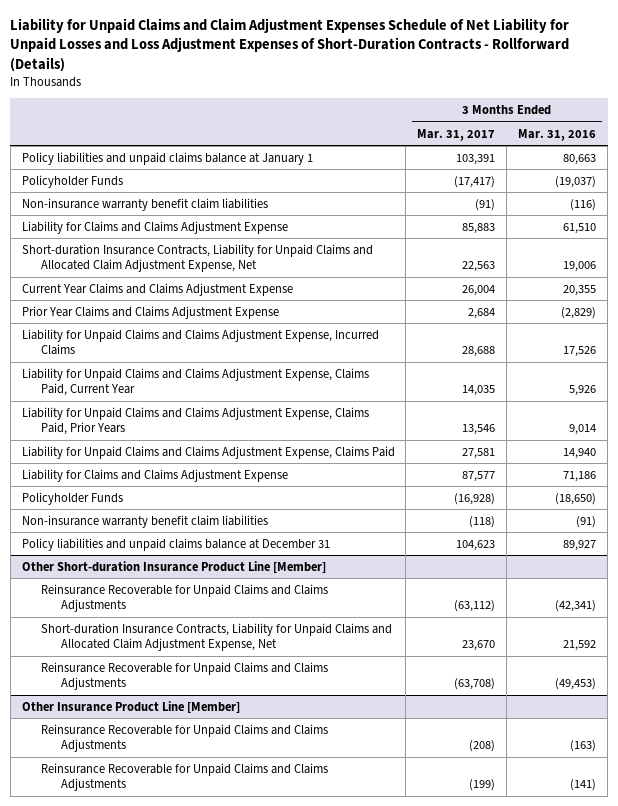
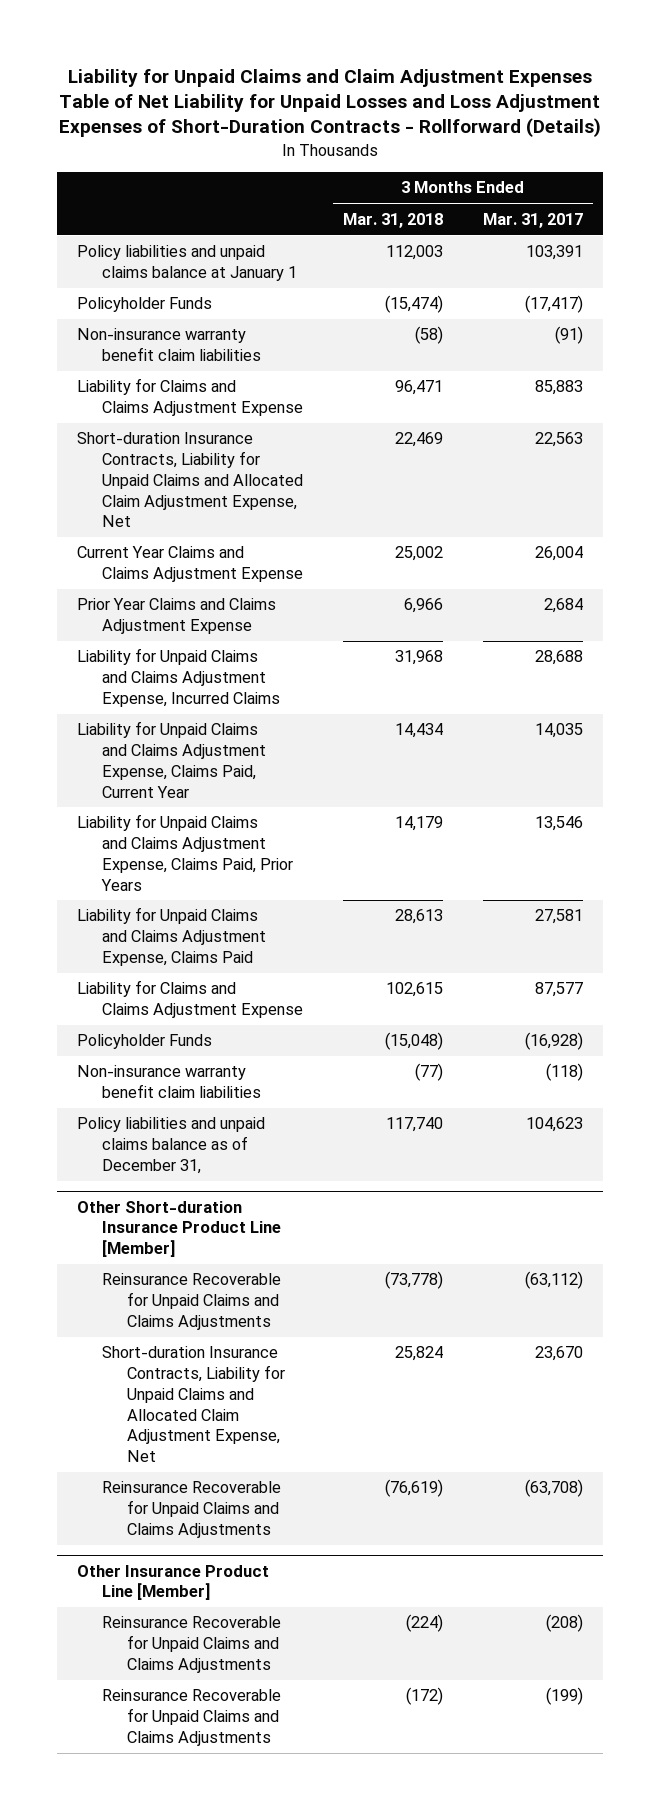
[10,17,570,72] Liability for Unpaid Claims and Claim Adjustment Expenses Schedule of Net Liability for Unpaid Losses and Loss Adjustment Expenses of Short-Duration Contracts - Rollforward (Details) -> [58,68,601,138] Liability for Unpaid Claims and Claim Adjustment Expenses Table of Net Liability for Unpaid Losses and Loss Adjustment Expenses of Short-Duration Contracts - Rollforward (Details)
[518,128,597,141] Mar. 31, 2016 -> none
none -> [343,212,444,228] Mar. 31, 2018
[21,537,330,551] Policy liabilities and unpaid claims balance at December 31 -> [77,1117,266,1174] Policy liabilities and unpaid claims balance as of December 31,

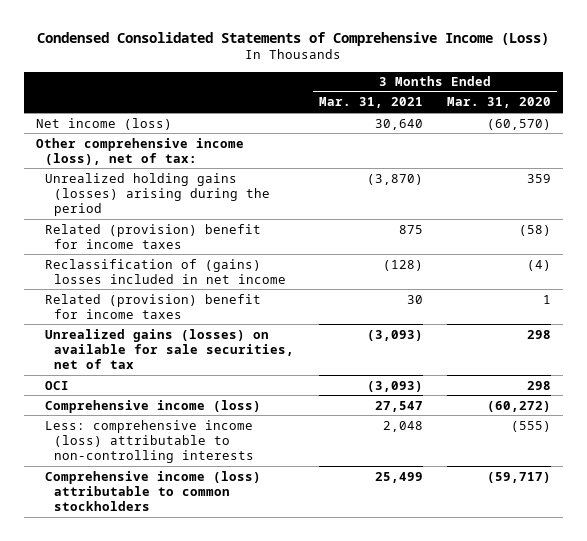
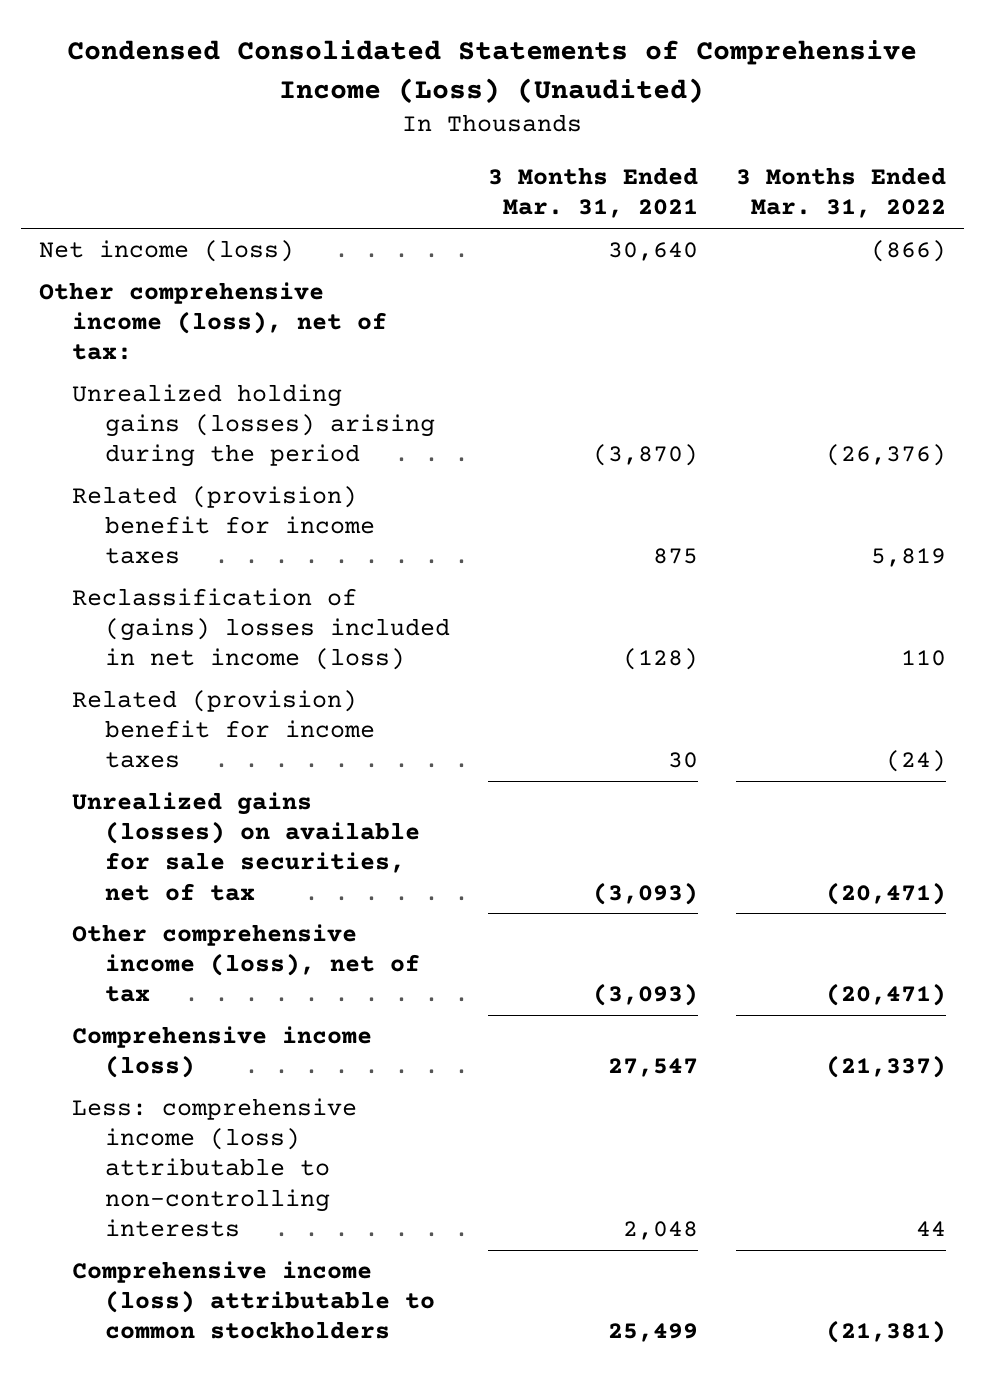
[37,31,550,46] Condensed Consolidated Statements of Comprehensive Income (Loss) -> [67,40,918,104] Condensed Consolidated Statements of Comprehensive Income (Loss) (Unaudited)
[446,97,551,109] Mar. 31, 2020 -> none
none -> [735,167,946,219] 3 Months Ended Mar. 31, 2022
[45,258,287,284] Reclassification of (gains) losses included in net income -> [72,588,451,671] Reclassification of (gains) losses included in net income (loss)
[45,380,70,390] OCI -> [72,924,421,1003] Other comprehensive income (loss), net of tax

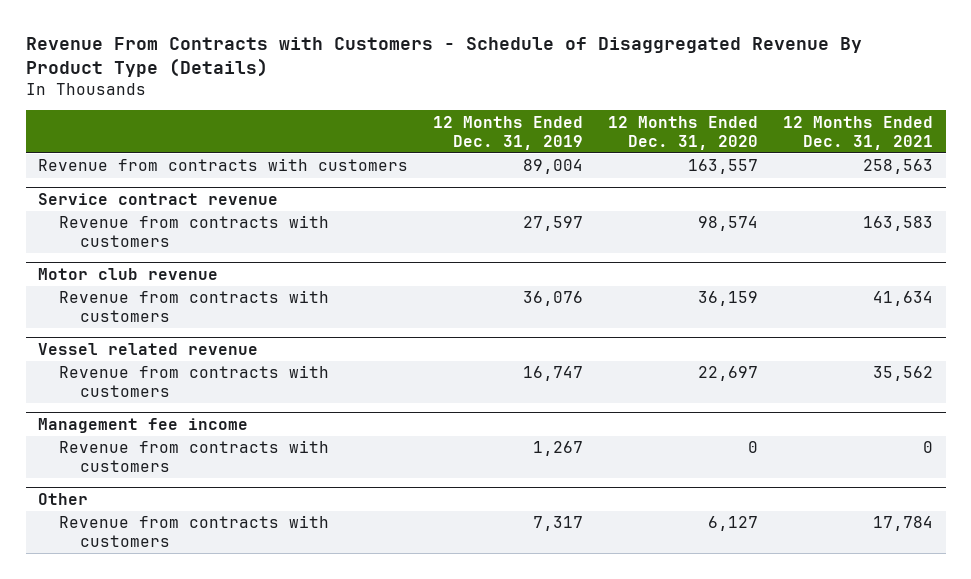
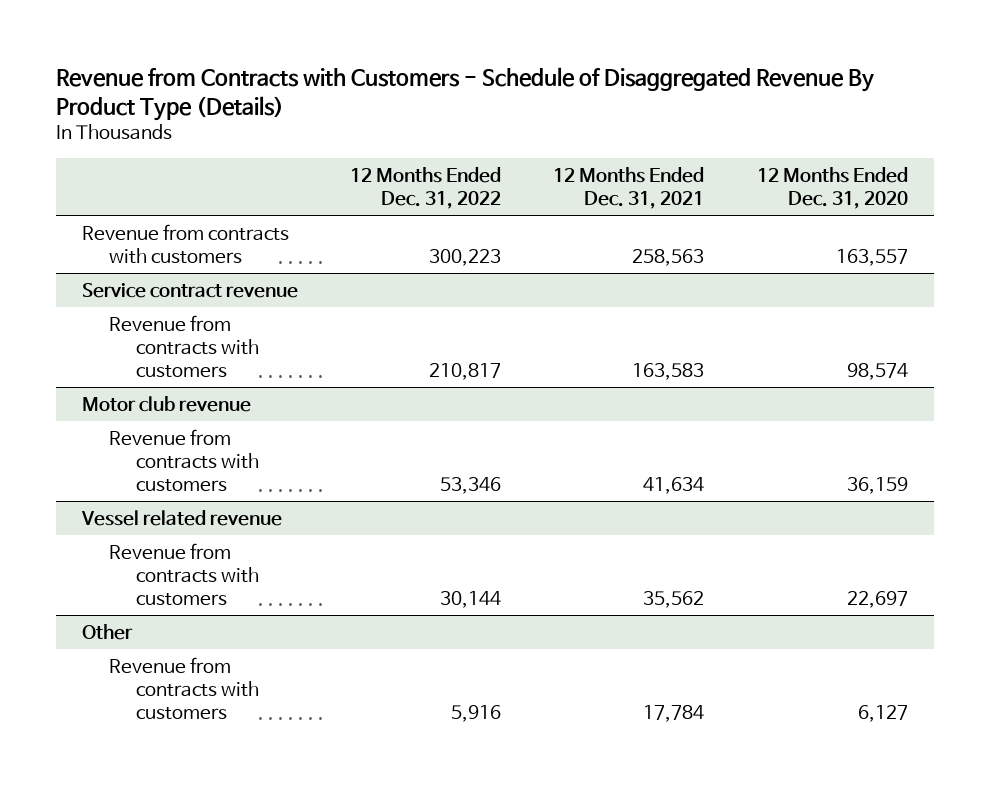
[25,36,862,77] Revenue From Contracts with Customers - Schedule of Disaggregated Revenue By Product Type (Details) -> [55,67,874,122] Revenue from Contracts with Customers - Schedule of Disaggregated Revenue By Product Type (Details)
[433,115,584,150] 12 Months Ended Dec. 31, 2019 -> none
none -> [350,166,502,209] 12 Months Ended Dec. 31, 2022
[38,417,249,433] Management fee income -> none
[59,440,330,473] Revenue from contracts with customers -> none

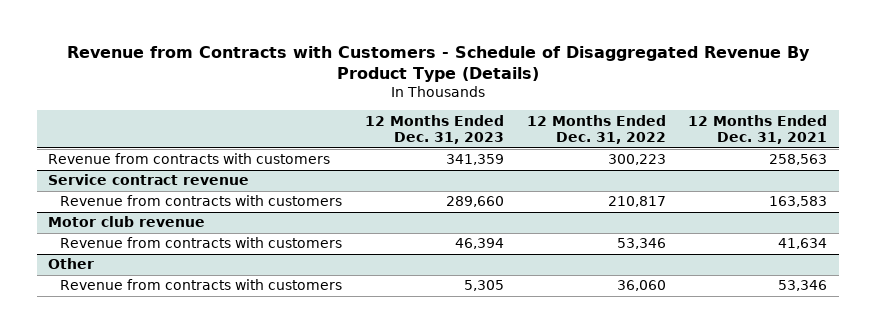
[756,166,908,209] 12 Months Ended Dec. 31, 2020 -> none
none -> [364,114,504,145] 12 Months Ended Dec. 31, 2023
[81,509,283,526] Vessel related revenue -> none
[109,542,260,606] Revenue from contracts with customers -> none
[451,704,502,722] 5,916 -> [616,280,666,292] 36,060
[643,704,705,722] 17,784 -> [778,280,828,292] 53,346

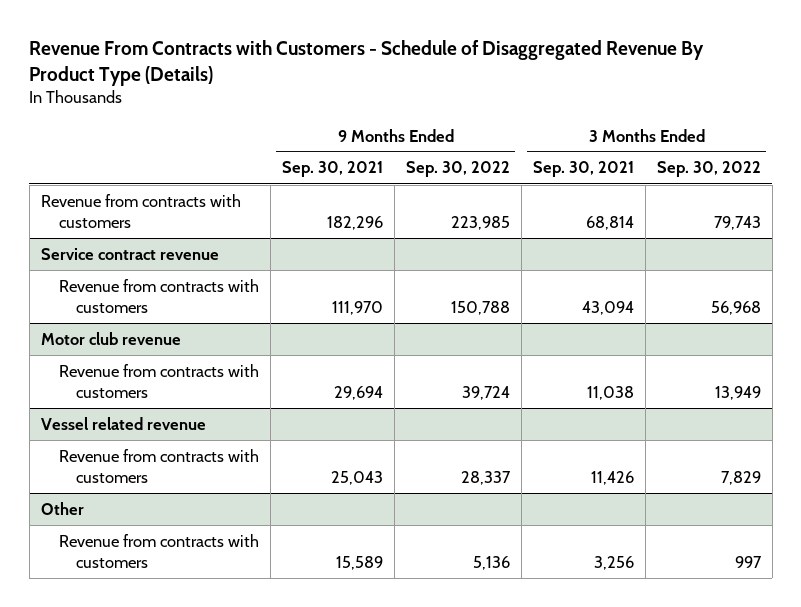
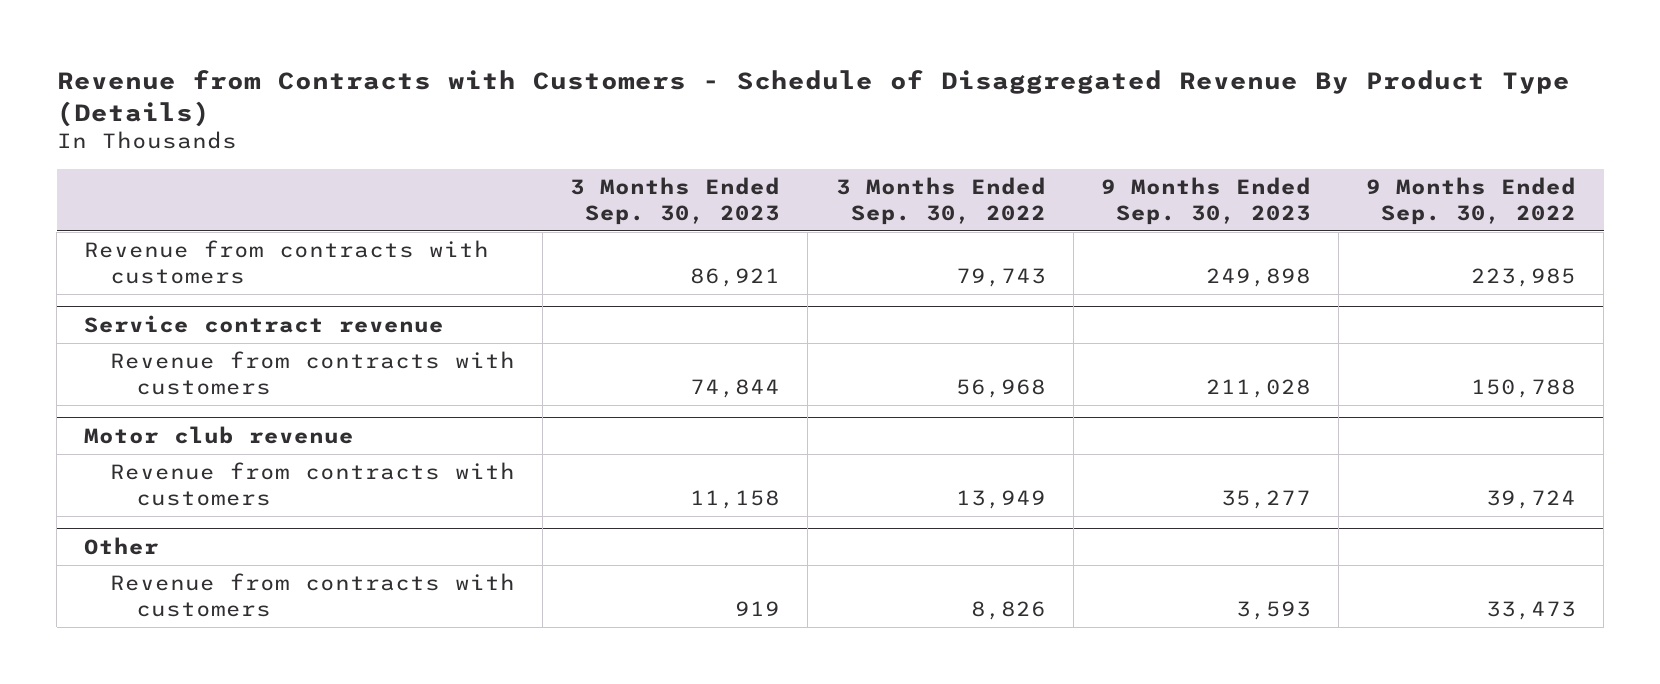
[29,40,705,86] Revenue From Contracts with Customers - Schedule of Disaggregated Revenue By Product Type (Details) -> [56,69,1570,127] Revenue from Contracts with Customers - Schedule of Disaggregated Revenue By Product Type (Details)
[281,161,383,178] Sep. 30, 2021 -> none
[532,161,634,178] Sep. 30, 2021 -> none
none -> [570,177,781,225] 3 Months Ended Sep. 30, 2023
none -> [1100,177,1311,225] 9 Months Ended Sep. 30, 2023
[40,416,206,430] Vessel related revenue -> none
[58,448,259,484] Revenue from contracts with customers -> none
[472,556,510,571] 5,136 -> [1485,600,1576,620] 33,473
[734,556,762,569] 997 -> [970,600,1046,620] 8,826

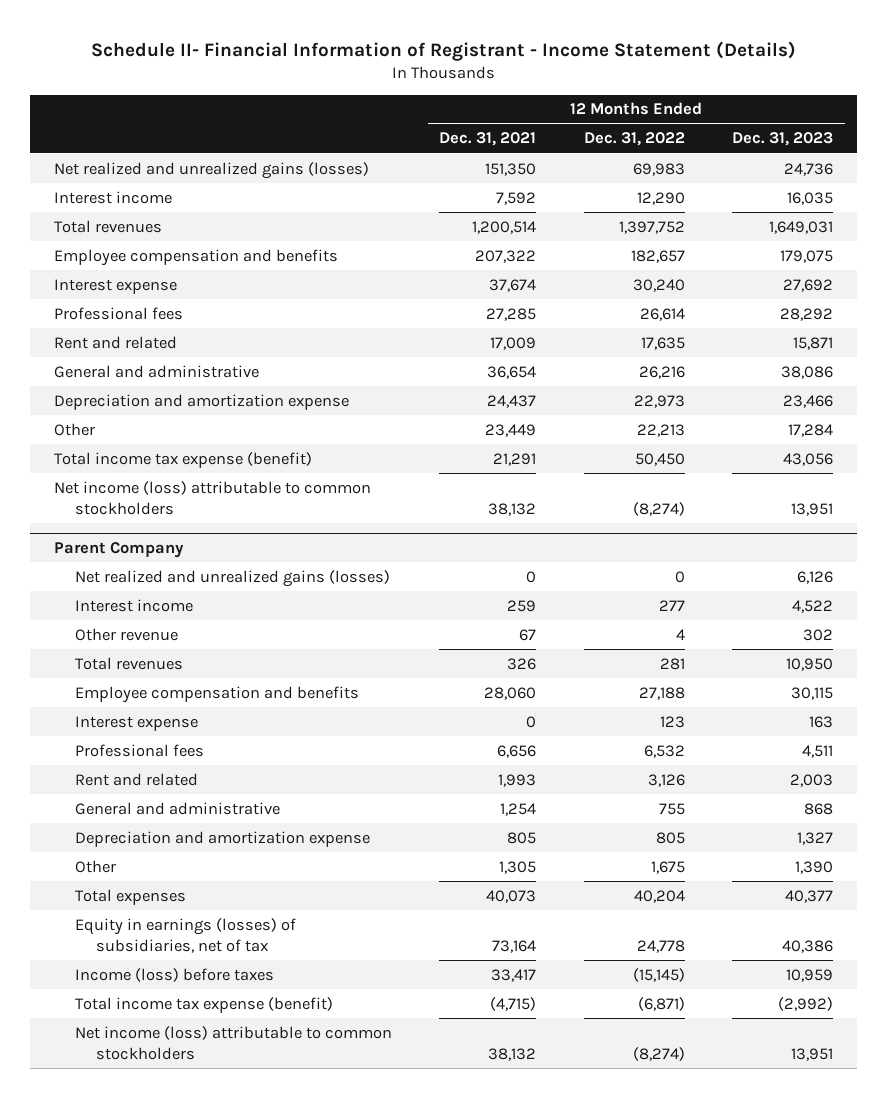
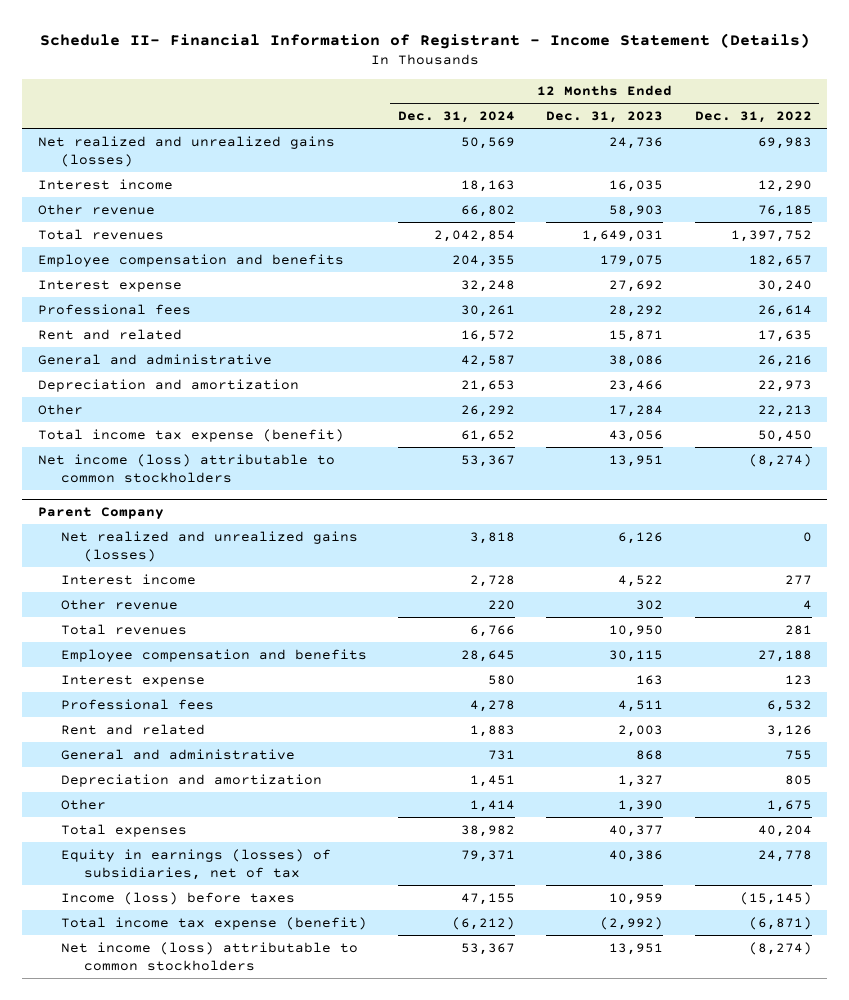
[439,132,537,147] Dec. 31, 2021 -> none
none -> [398,111,516,124] Dec. 31, 2024
none -> [37,203,155,215] Other revenue
[53,393,349,410] Depreciation and amortization expense -> [37,378,299,392] Depreciation and amortization
[75,830,371,847] Depreciation and amortization expense -> [60,773,322,787] Depreciation and amortization

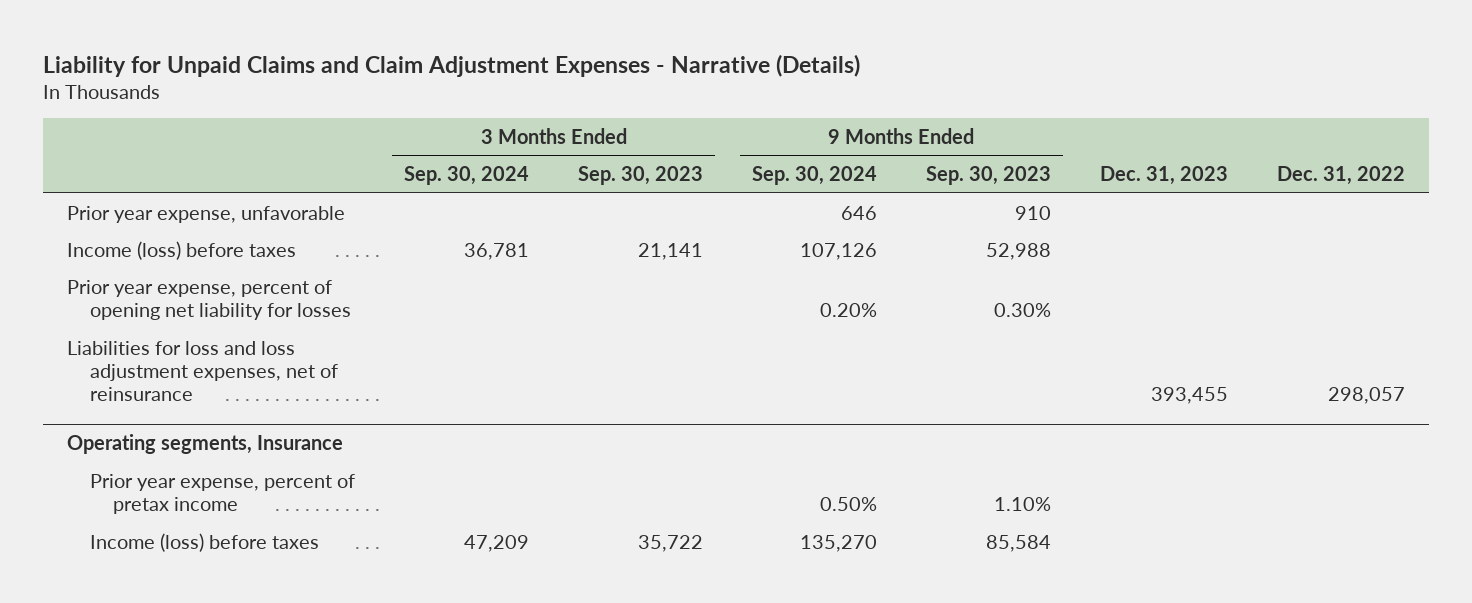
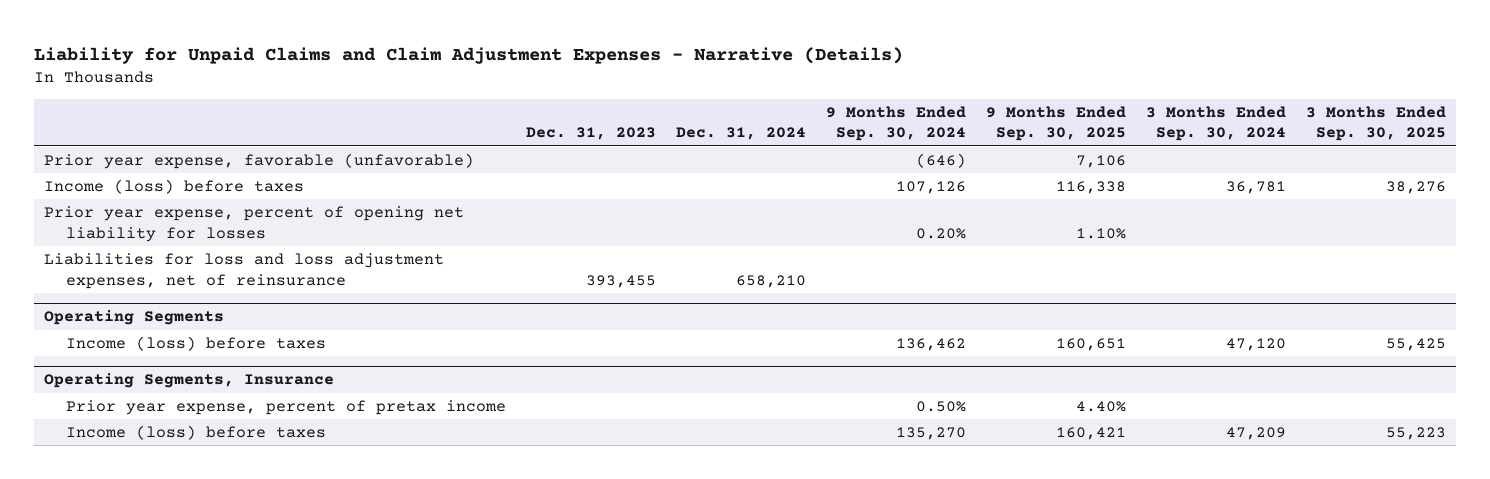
[578,165,704,185] Sep. 30, 2023 -> none
[925,165,1051,185] Sep. 30, 2023 -> none
[1276,165,1405,185] Dec. 31, 2022 -> none
none -> [675,127,806,141] Dec. 31, 2024
none -> [985,105,1126,142] 9 Months Ended Sep. 30, 2025
none -> [1305,105,1446,142] 3 Months Ended Sep. 30, 2025
[67,205,346,223] Prior year expense, unfavorable -> [44,152,475,169] Prior year expense, favorable (unfavorable)
[841,205,878,220] 646 -> [915,152,966,168] (646)
none -> [44,310,225,326] Operating Segments
none -> [65,335,326,351] Income (loss) before taxes
[67,434,344,455] Operating segments, Insurance -> [44,373,335,389] Operating Segments, Insurance

